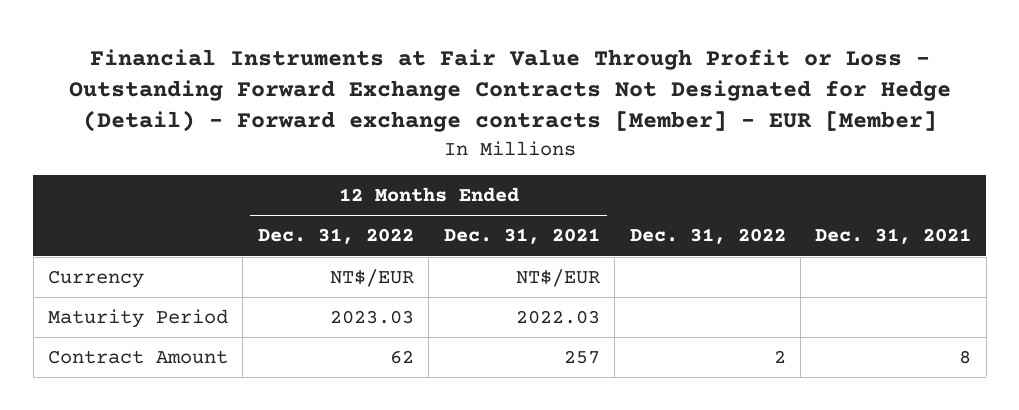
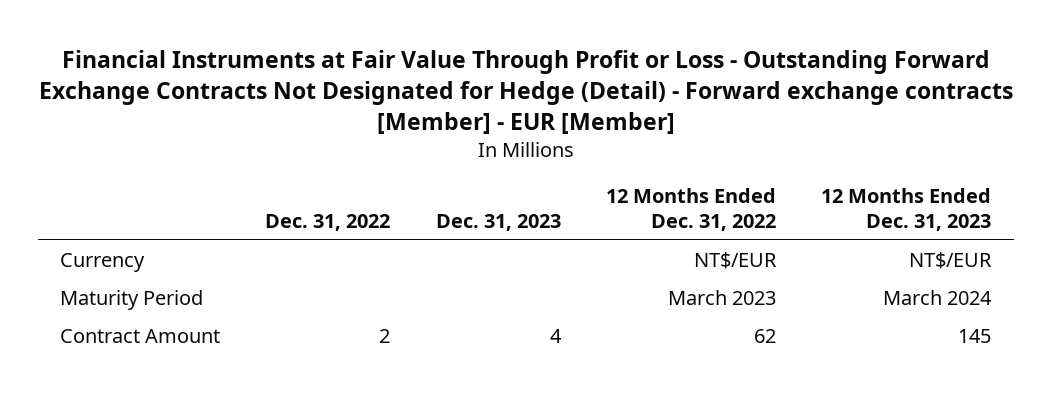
[443,228,600,245] Dec. 31, 2021 -> none
[815,228,972,245] Dec. 31, 2021 -> none
none -> [435,213,561,231] Dec. 31, 2023
none -> [820,188,991,231] 12 Months Ended Dec. 31, 2023
[329,309,414,324] 2023.03 -> [667,290,776,306] March 2023

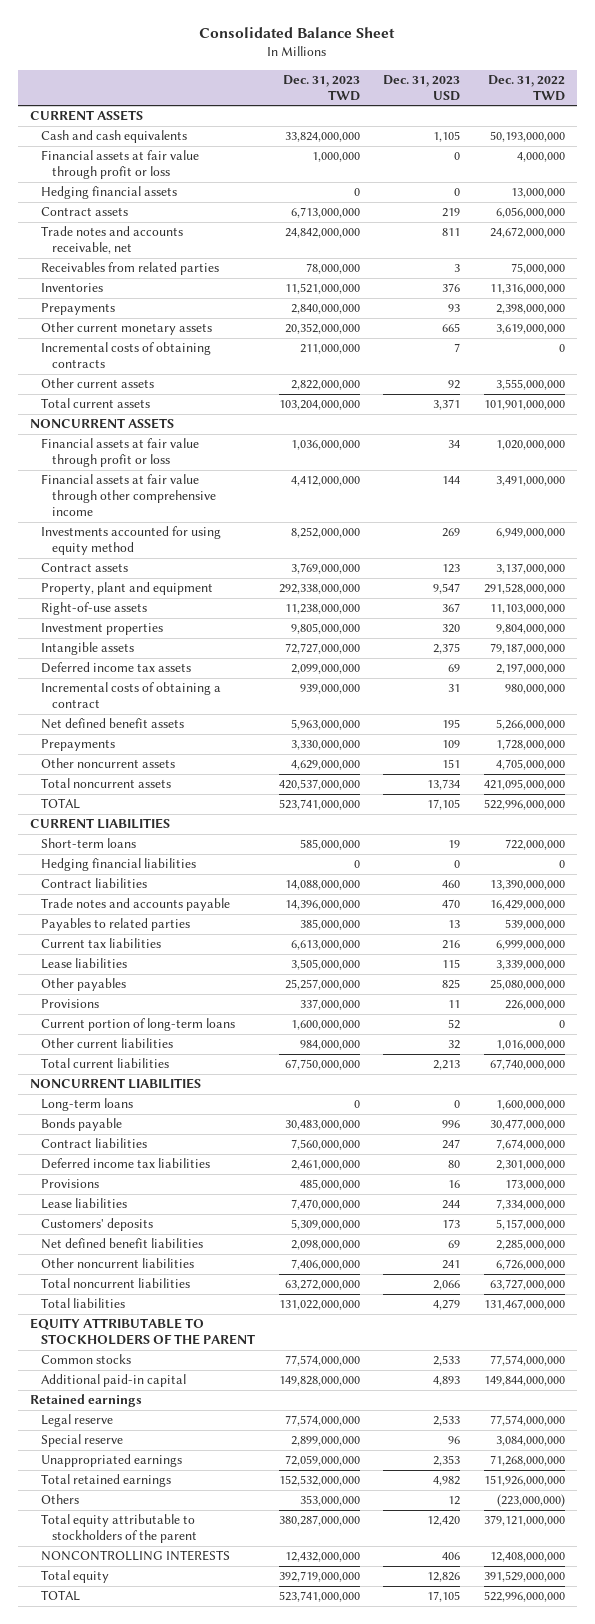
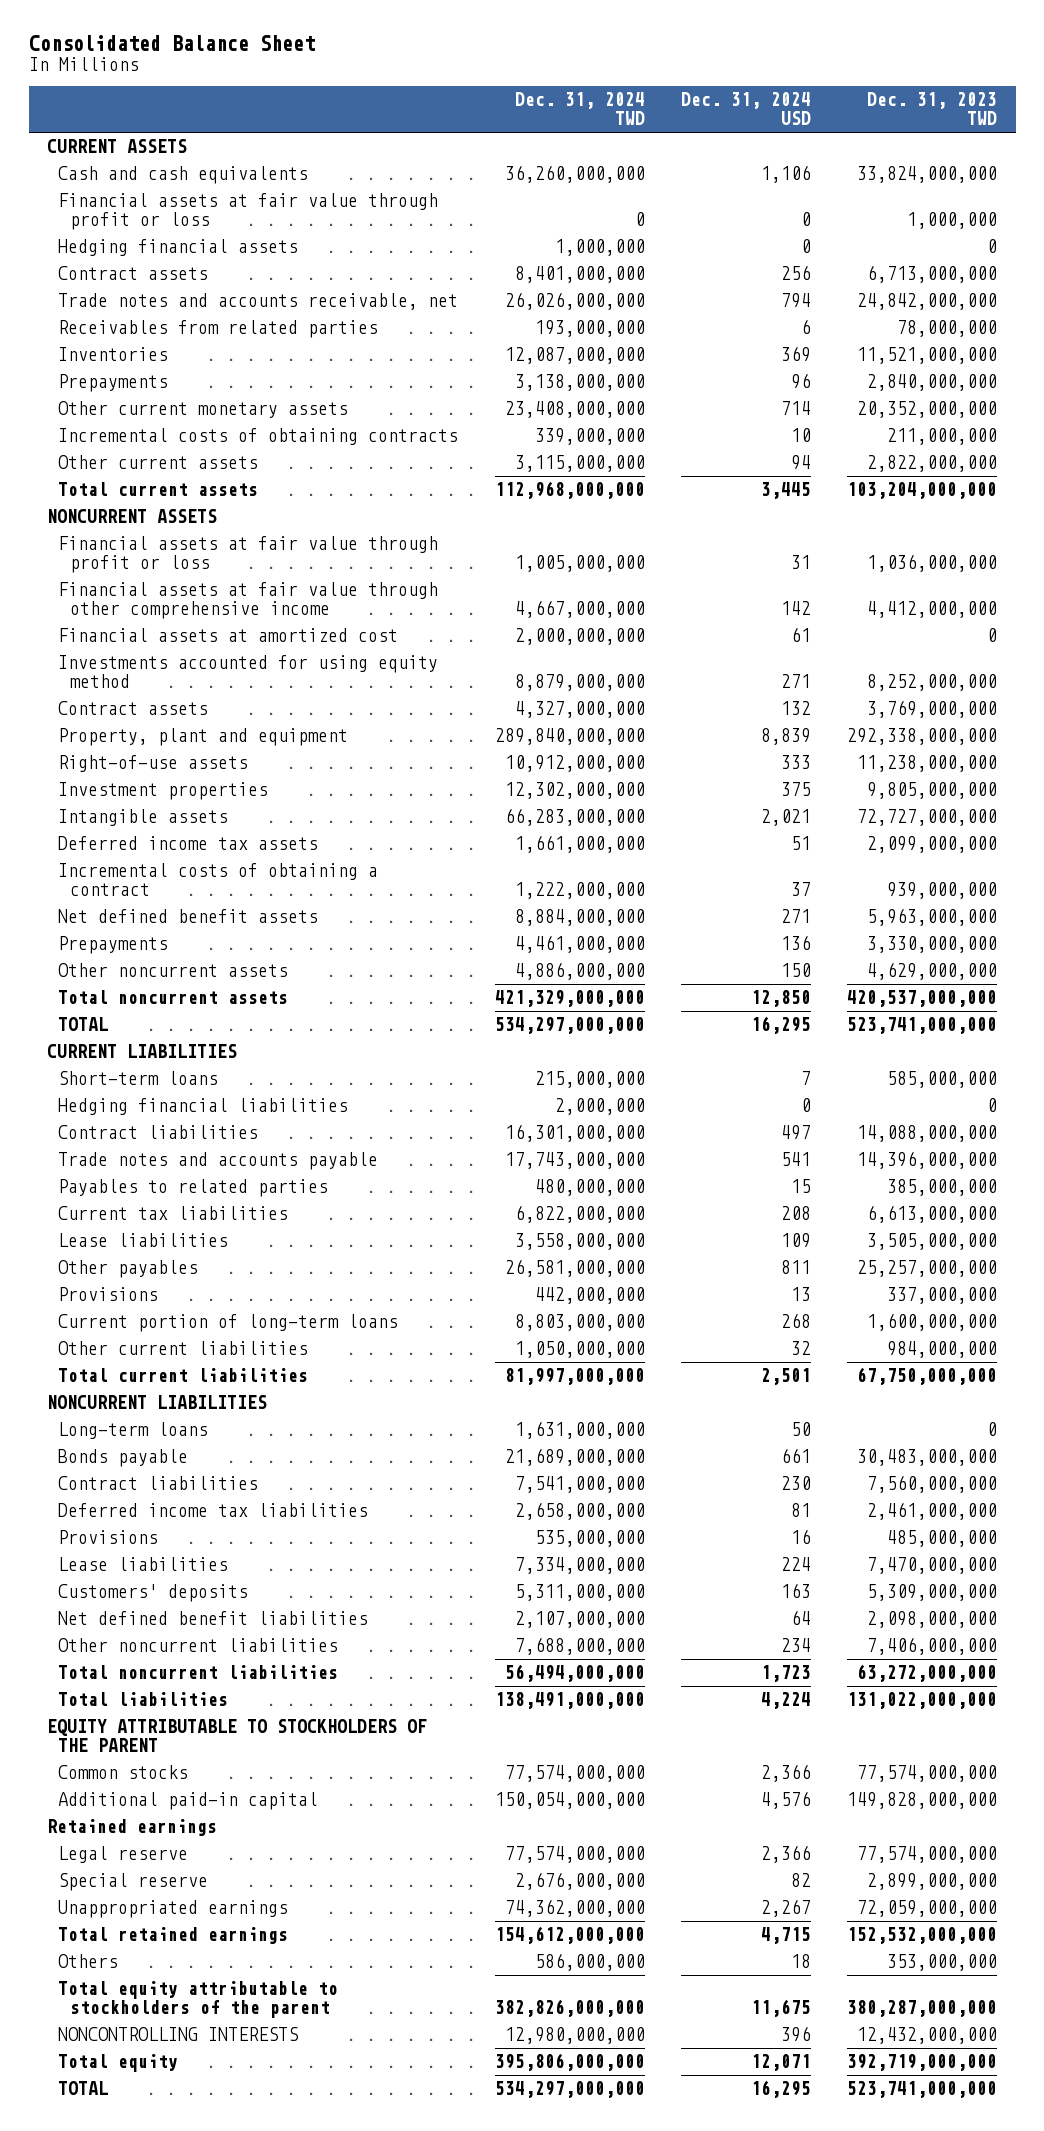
[383,74,461,101] Dec. 31, 2023 USD -> none
[488,74,566,101] Dec. 31, 2022 TWD -> none
none -> [514,92,645,126] Dec. 31, 2024 TWD
none -> [680,92,811,126] Dec. 31, 2024 USD
none -> [58,628,399,643] Financial assets at amortized cost

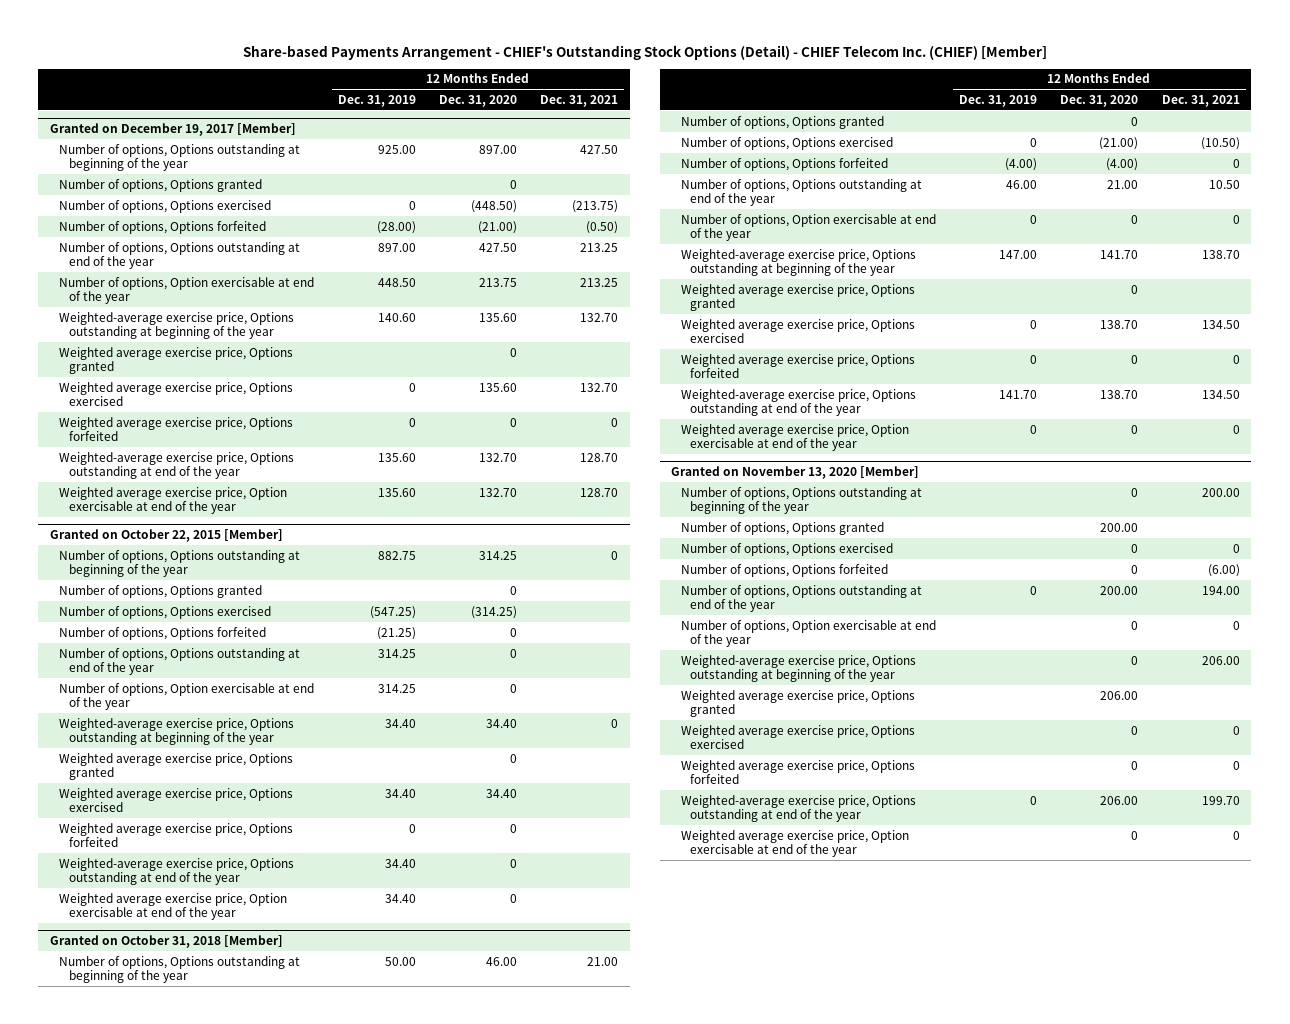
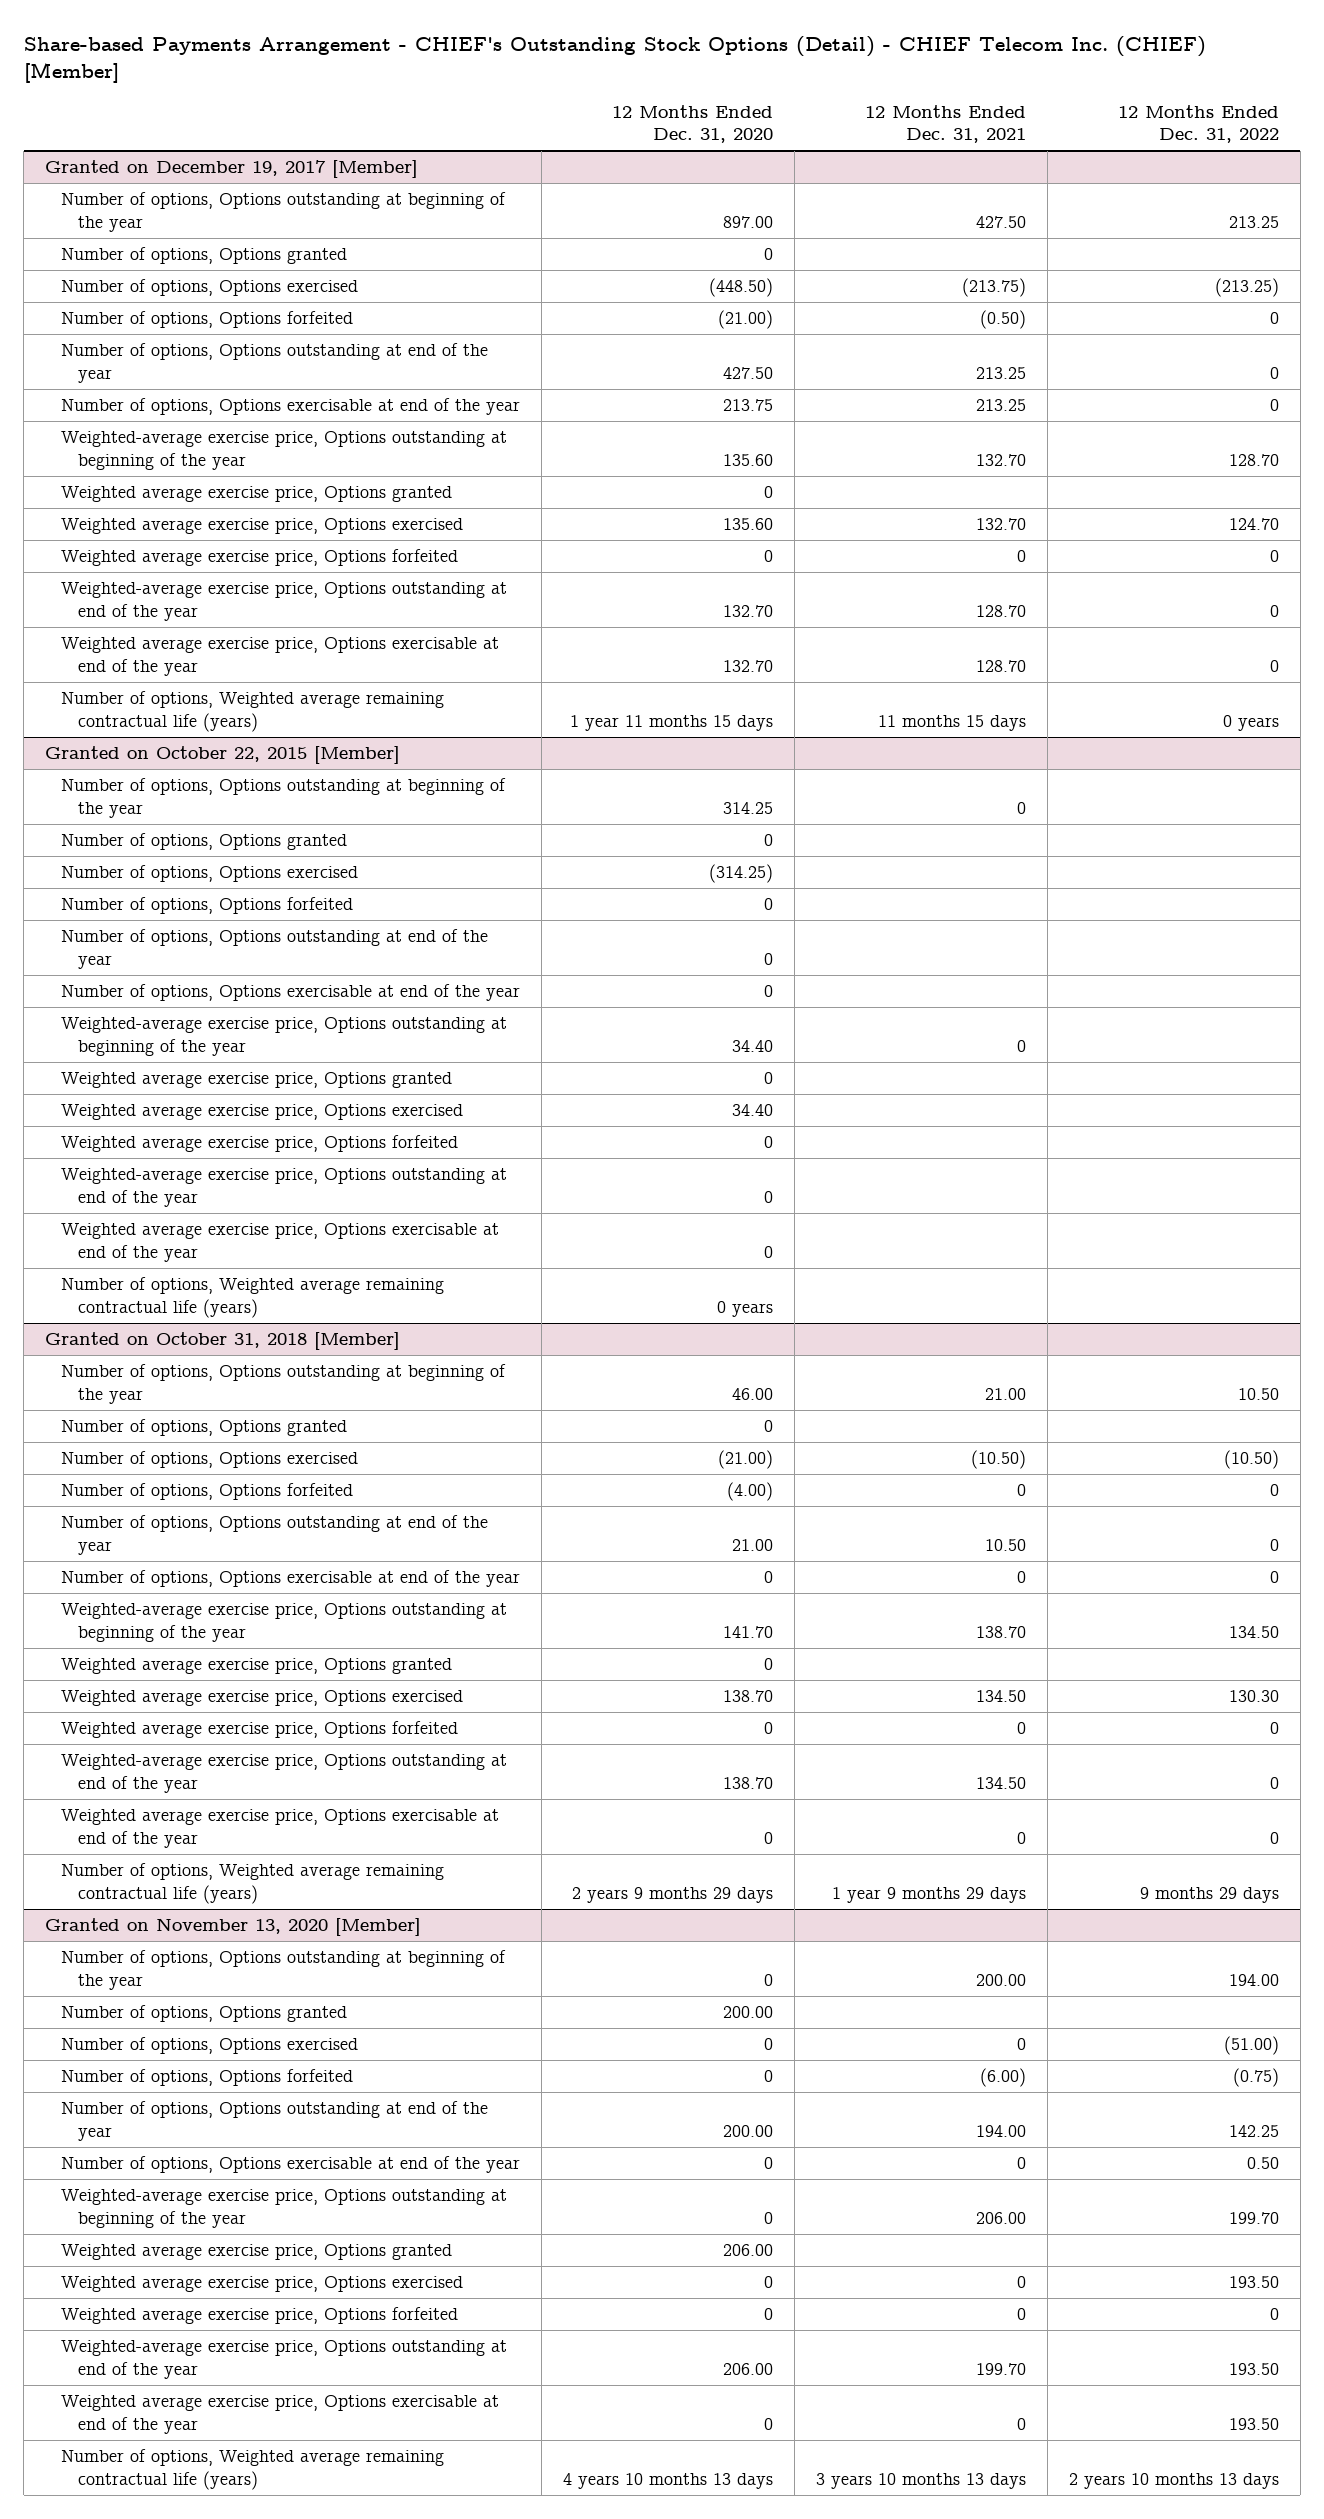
[337,94,416,107] Dec. 31, 2019 -> none
none -> [1117,104,1279,144] 12 Months Ended Dec. 31, 2022
[59,276,315,305] Number of options, Option exercisable at end of the year -> [61,398,521,416] Number of options, Options exercisable at end of the year
[59,486,288,515] Weighted average exercise price, Option exercisable at end of the year -> [61,637,500,676] Weighted average exercise price, Options exercisable at end of the year
none -> [61,691,445,732] Number of options, Weighted average remaining contractual life (years)
[59,682,315,711] Number of options, Option exercisable at end of the year -> [61,984,521,1002] Number of options, Options exercisable at end of the year
[59,892,288,921] Weighted average exercise price, Option exercisable at end of the year -> [61,1223,500,1262] Weighted average exercise price, Options exercisable at end of the year
none -> [61,1277,445,1318] Number of options, Weighted average remaining contractual life (years)
[680,213,936,242] Number of options, Option exercisable at end of the year -> [61,1570,521,1588] Number of options, Options exercisable at end of the year
[680,423,909,452] Weighted average exercise price, Option exercisable at end of the year -> [61,1809,500,1848] Weighted average exercise price, Options exercisable at end of the year
none -> [61,1863,445,1904] Number of options, Weighted average remaining contractual life (years)
[680,619,936,648] Number of options, Option exercisable at end of the year -> [61,2156,521,2174] Number of options, Options exercisable at end of the year
[680,829,909,858] Weighted average exercise price, Option exercisable at end of the year -> [61,2395,500,2434] Weighted average exercise price, Options exercisable at end of the year
none -> [61,2449,445,2490] Number of options, Weighted average remaining contractual life (years)

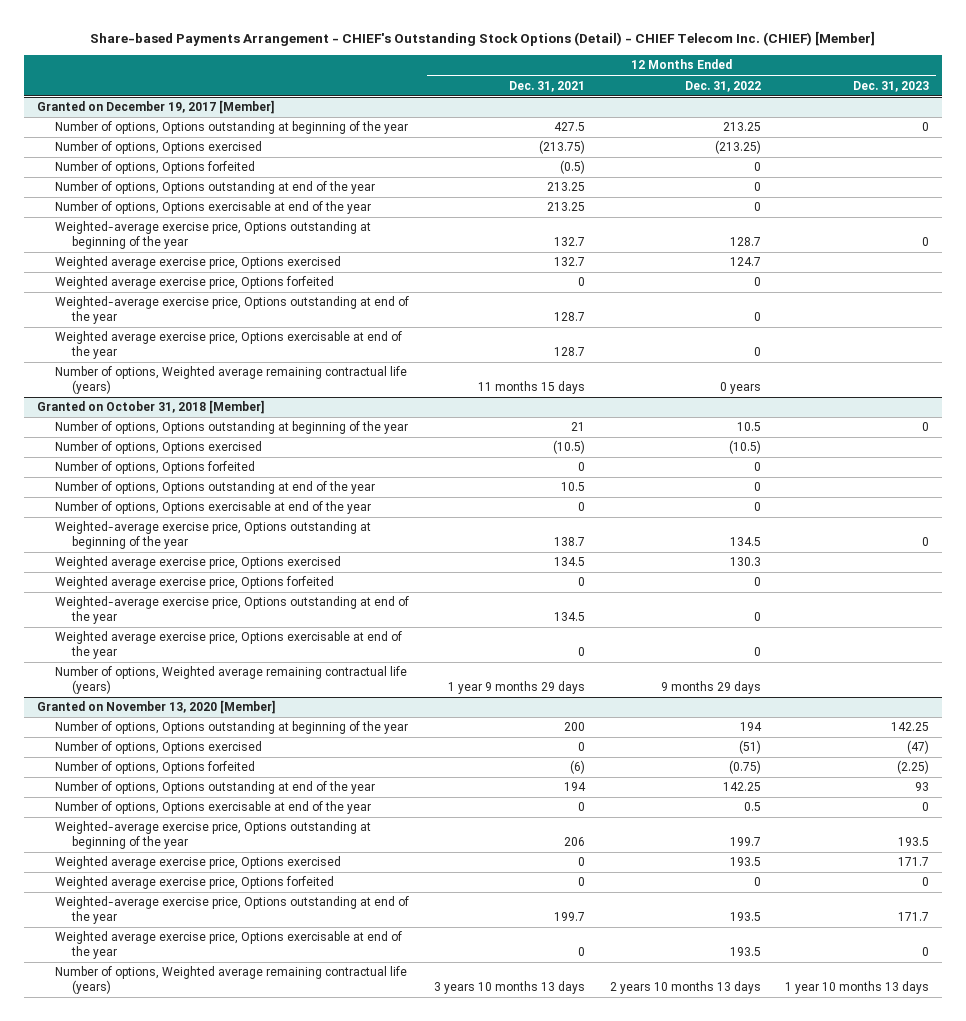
[612,104,774,144] 12 Months Ended Dec. 31, 2020 -> none
none -> [853,80,930,92] Dec. 31, 2023
[61,247,348,265] Number of options, Options granted -> none
[976,215,1027,228] 427.50 -> [553,122,585,132] 427.5
[980,310,1027,330] (0.50) -> [559,160,585,175] (0.5)
[61,486,453,503] Weighted average exercise price, Options granted -> none
[976,453,1027,466] 132.70 -> [553,236,585,246] 132.7
[1228,453,1279,466] 128.70 -> [729,236,761,246] 128.7
[976,518,1027,531] 132.70 -> [553,257,585,267] 132.7
[1228,518,1279,531] 124.70 -> [729,257,761,267] 124.7
[976,604,1027,617] 128.70 -> [553,311,585,321] 128.7
[976,659,1027,672] 128.70 -> [553,346,585,356] 128.7
[45,746,401,765] Granted on October 22, 2015 [Member] -> none
[61,778,507,818] Number of options, Options outstanding at beginning of the year -> none
[61,833,348,851] Number of options, Options granted -> none
[61,865,359,883] Number of options, Options exercised -> none
[61,897,354,915] Number of options, Options forfeited -> none
[61,929,489,969] Number of options, Options outstanding at end of the year -> none
[61,984,521,1002] Number of options, Options exercisable at end of the year -> none
[61,1017,508,1056] Weighted-average exercise price, Options outstanding at beginning of the year -> none
[61,1072,453,1089] Weighted average exercise price, Options granted -> none
[61,1104,464,1121] Weighted average exercise price, Options exercised -> none
[61,1135,459,1153] Weighted average exercise price, Options forfeited -> none
[61,1168,508,1207] Weighted-average exercise price, Options outstanding at end of the year -> none
[61,1223,500,1262] Weighted average exercise price, Options exercisable at end of the year -> none
[61,1277,445,1318] Number of options, Weighted average remaining contractual life (years) -> none
[61,1419,348,1437] Number of options, Options granted -> none
[985,1387,1027,1400] 21.00 -> [570,422,585,432] 21
[1237,1387,1279,1400] 10.50 -> [736,422,761,432] 10.5
[971,1450,1027,1470] (10.50) -> [552,440,585,455] (10.5)
[1223,1450,1279,1470] (10.50) -> [728,440,761,455] (10.5)
[985,1538,1027,1551] 10.50 -> [560,482,585,492] 10.5
[61,1658,453,1675] Weighted average exercise price, Options granted -> none
[976,1625,1027,1638] 138.70 -> [553,536,585,546] 138.7
[1228,1625,1279,1638] 134.50 -> [729,536,761,546] 134.5
[976,1690,1027,1703] 134.50 -> [553,557,585,567] 134.5
[1228,1690,1279,1703] 130.30 -> [729,557,761,567] 130.3
[976,1776,1027,1789] 134.50 -> [553,611,585,621] 134.5
[61,2005,348,2023] Number of options, Options granted -> none
[61,2244,453,2261] Weighted average exercise price, Options granted -> none
[976,1973,1027,1986] 200.00 -> [563,722,585,732] 200
[1228,1973,1279,1986] 194.00 -> [739,722,762,732] 194
[1223,2036,1279,2056] (51.00) -> [738,740,761,755] (51)
[980,2068,1027,2088] (6.00) -> [569,760,585,775] (6)
[976,2124,1027,2137] 194.00 -> [563,782,586,792] 194
[1246,2157,1279,2170] 0.50 -> [743,802,761,812] 0.5
[976,2211,1027,2224] 206.00 -> [563,836,585,846] 206
[1228,2211,1279,2224] 199.70 -> [729,836,761,846] 199.7
[1228,2276,1279,2289] 193.50 -> [729,857,761,867] 193.5
[976,2362,1027,2375] 199.70 -> [553,911,585,921] 199.7
[1228,2362,1279,2375] 193.50 -> [729,911,761,921] 193.5
[1228,2417,1279,2430] 193.50 -> [729,946,761,956] 193.5

